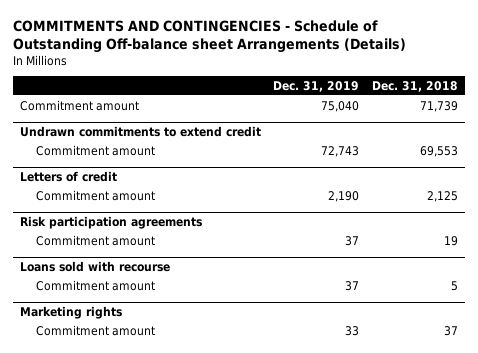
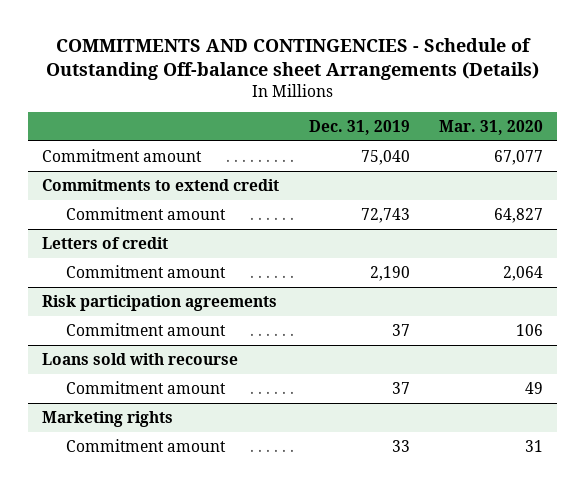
[372,80,459,92] Dec. 31, 2018 -> none
none -> [438,120,543,136] Mar. 31, 2020
[19,125,261,137] Undrawn commitments to extend credit -> [42,178,280,191] Commitments to extend credit

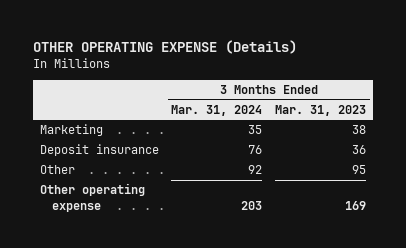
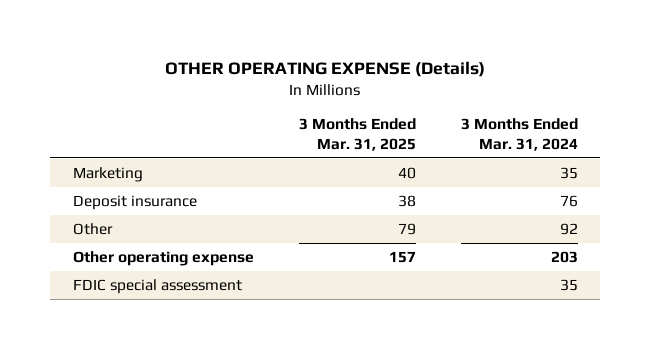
[275,104,367,116] Mar. 31, 2023 -> none
none -> [298,118,416,151] 3 Months Ended Mar. 31, 2025
none -> [72,278,242,294] FDIC special assessment

